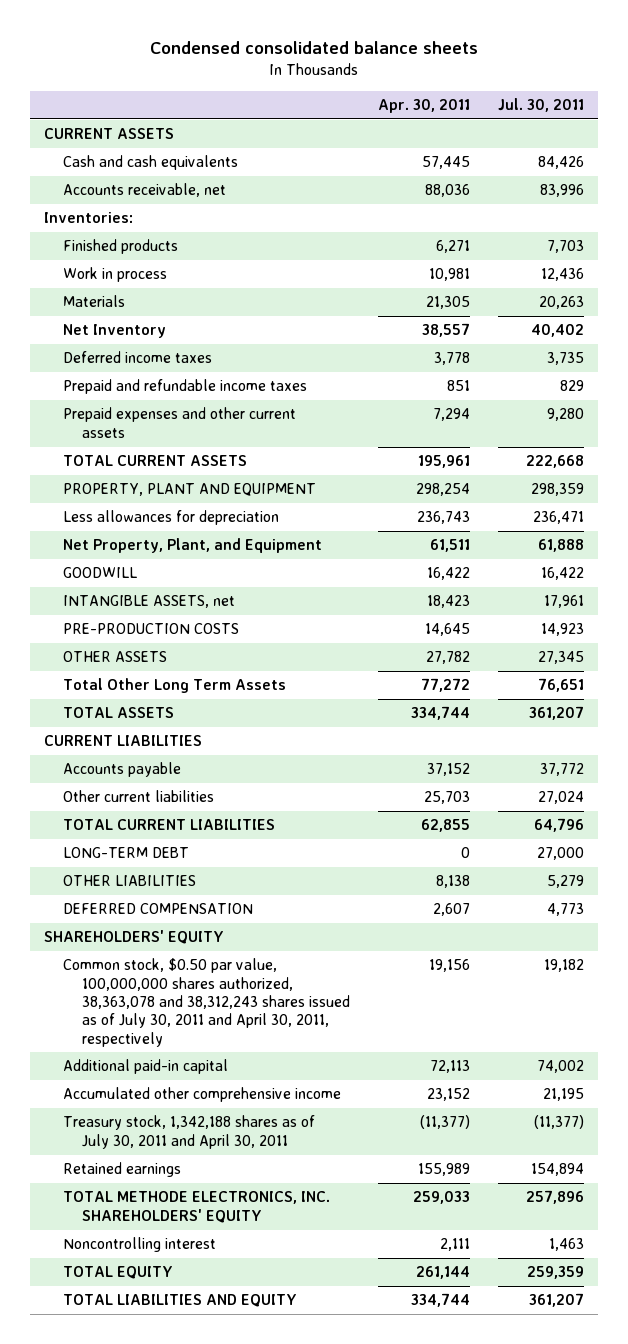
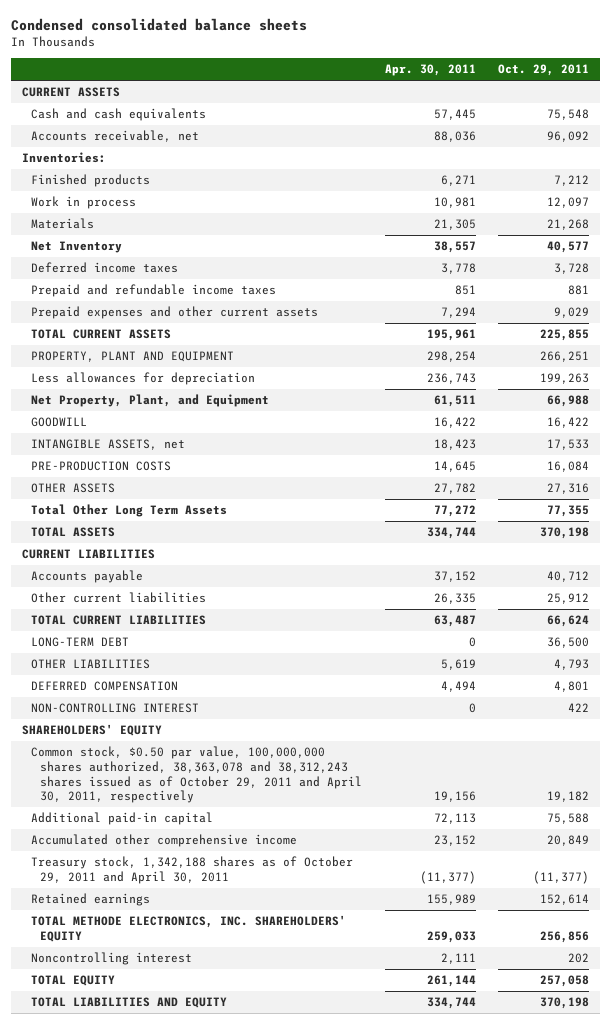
[498,98,585,113] Jul. 30, 2011 -> none
none -> [498,64,590,77] Oct. 29, 2011
[424,791,471,805] 25,703 -> [433,593,476,605] 26,335
[421,819,471,833] 62,855 -> [433,615,476,628] 63,487
[436,875,471,889] 8,138 -> [440,659,476,671] 5,619
[433,903,471,917] 2,607 -> [440,681,476,693] 4,494
none -> [31,703,200,714] NON-CONTROLLING INTEREST
[63,958,351,1047] Common stock, $0.50 par value, 100,000,000 shares authorized, 38,363,078 and 38,312,243 shares issued as of July 30, 2011 and April 30, 2011, respectively -> [31,746,363,804] Common stock, $0.50 par value, 100,000,000 shares authorized, 38,363,078 and 38,312,243 shares issued as of October 29, 2011 and April 30, 2011, respectively
[63,1115,316,1149] Treasury stock, 1,342,188 shares as of July 30, 2011 and April 30, 2011 -> [31,856,354,884] Treasury stock, 1,342,188 shares as of October 29, 2011 and April 30, 2011

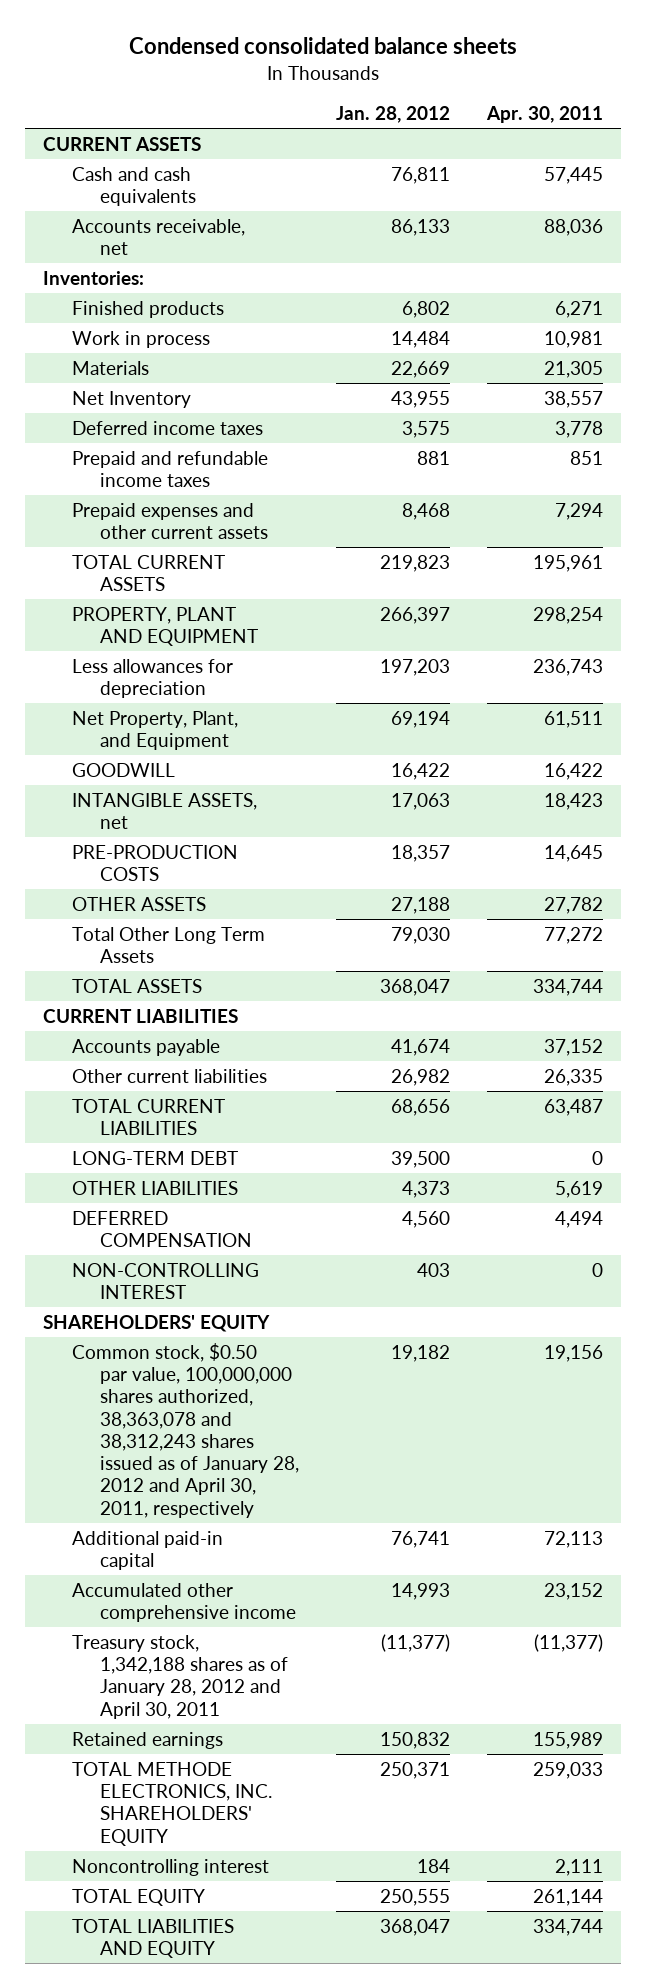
[498,64,590,77] Oct. 29, 2011 -> none
none -> [335,106,450,124] Jan. 28, 2012
[31,746,363,804] Common stock, $0.50 par value, 100,000,000 shares authorized, 38,363,078 and 38,312,243 shares issued as of October 29, 2011 and April 30, 2011, respectively -> [71,1342,300,1518] Common stock, $0.50 par value, 100,000,000 shares authorized, 38,363,078 and 38,312,243 shares issued as of January 28, 2012 and April 30, 2011, respectively
[31,856,354,884] Treasury stock, 1,342,188 shares as of October 29, 2011 and April 30, 2011 -> [71,1634,289,1719] Treasury stock, 1,342,188 shares as of January 28, 2012 and April 30, 2011

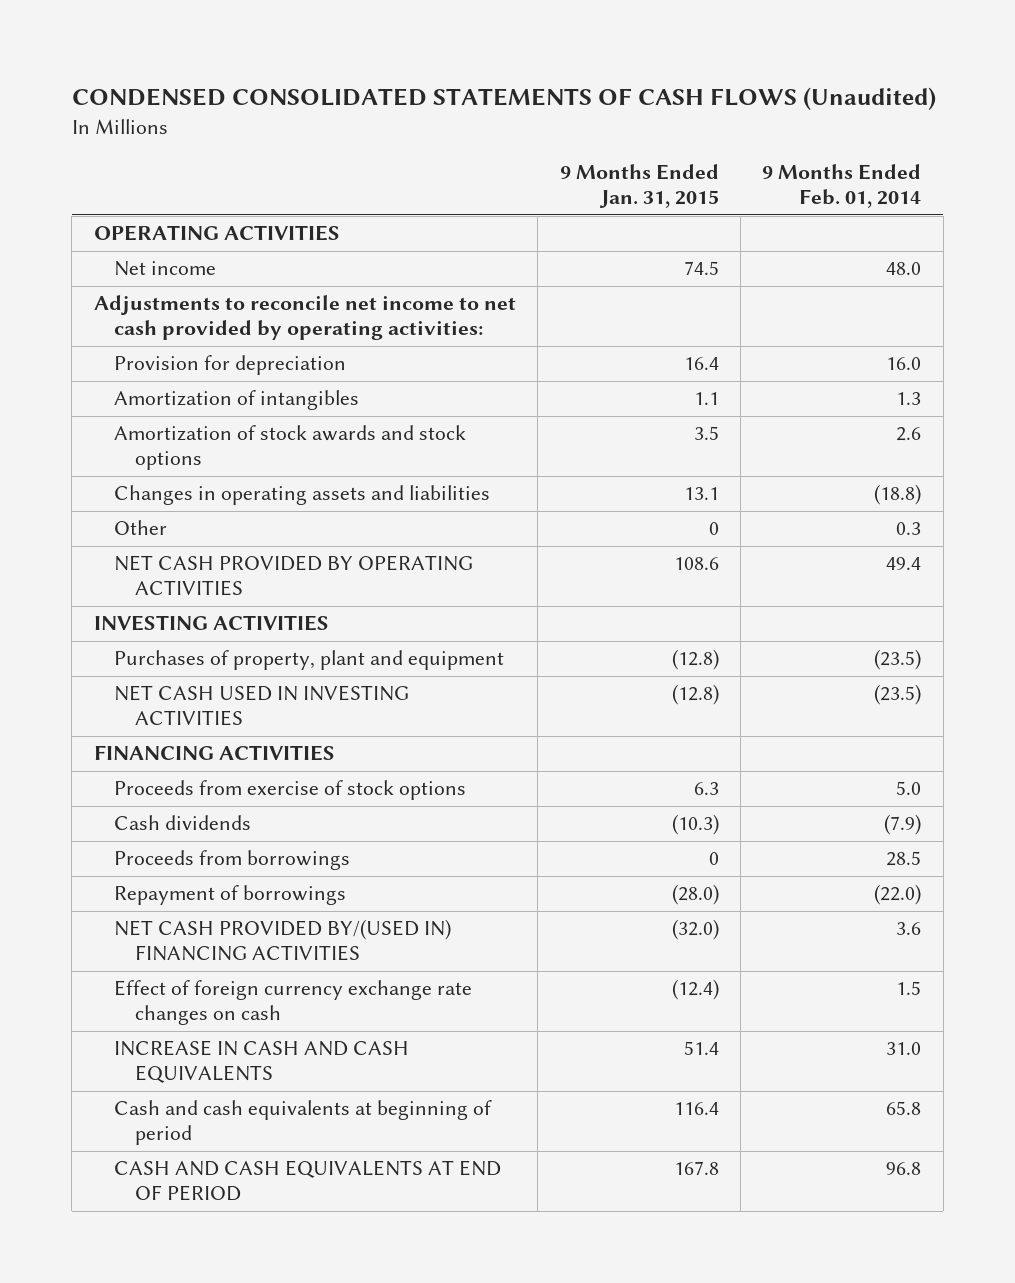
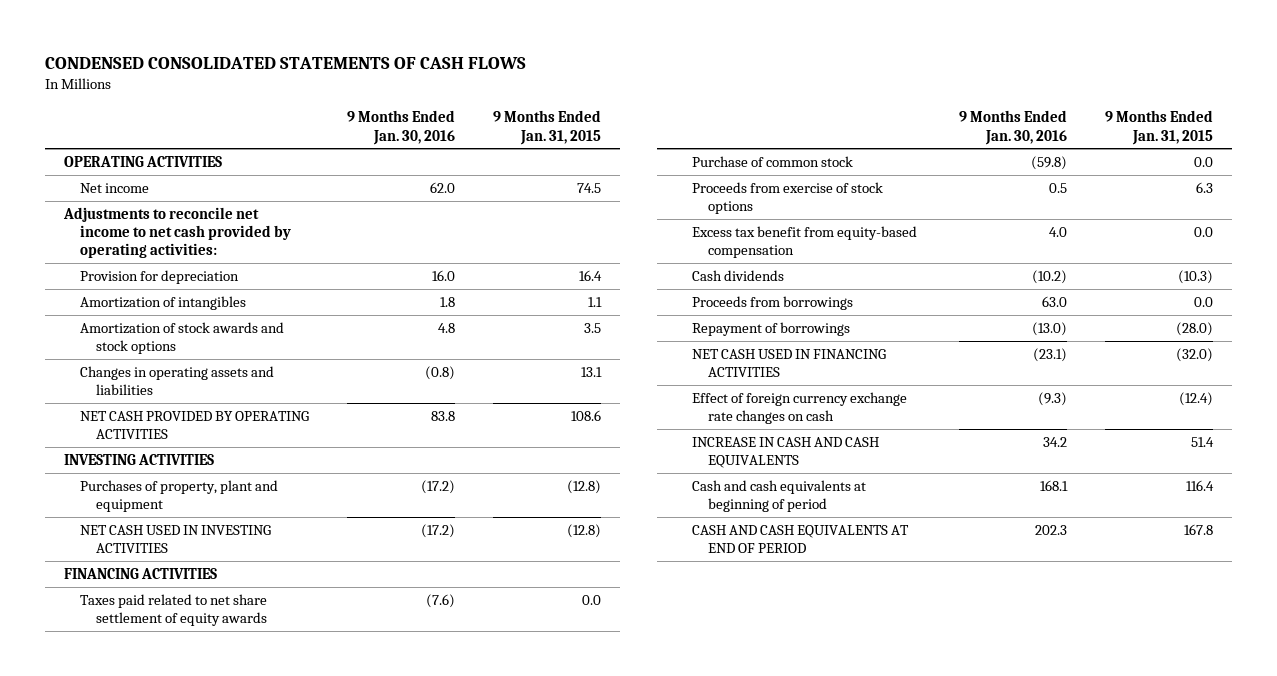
[71,86,936,110] CONDENSED CONSOLIDATED STATEMENTS OF CASH FLOWS (Unaudited) -> [45,56,527,69] CONDENSED CONSOLIDATED STATEMENTS OF CASH FLOWS
[762,164,922,209] 9 Months Ended Feb. 01, 2014 -> none
none -> [346,110,455,145] 9 Months Ended Jan. 30, 2016
[114,520,168,536] Other -> none
none -> [80,593,268,627] Taxes paid related to net share settlement of equity awards
none -> [692,155,854,167] Purchase of common stock
none -> [692,225,918,259] Excess tax benefit from equity-based compensation
[708,852,719,866] 0 -> [1193,296,1213,307] 0.0
[114,919,452,962] NET CASH PROVIDED BY/(USED IN) FINANCING ACTIVITIES -> [692,348,887,378] NET CASH USED IN FINANCING ACTIVITIES

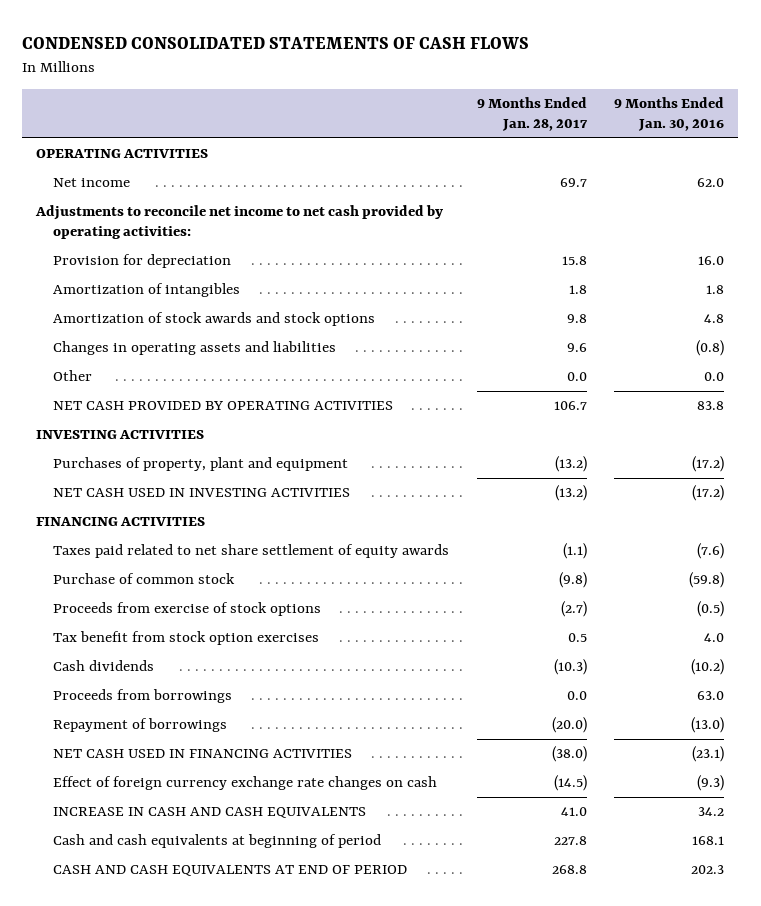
[492,110,601,145] 9 Months Ended Jan. 31, 2015 -> none
none -> [476,97,588,132] 9 Months Ended Jan. 28, 2017
none -> [52,370,92,382] Other
[1049,182,1068,193] 0.5 -> [697,601,725,618] (0.5)
[692,225,918,259] Excess tax benefit from equity-based compensation -> [52,631,319,646] Tax benefit from stock option exercises

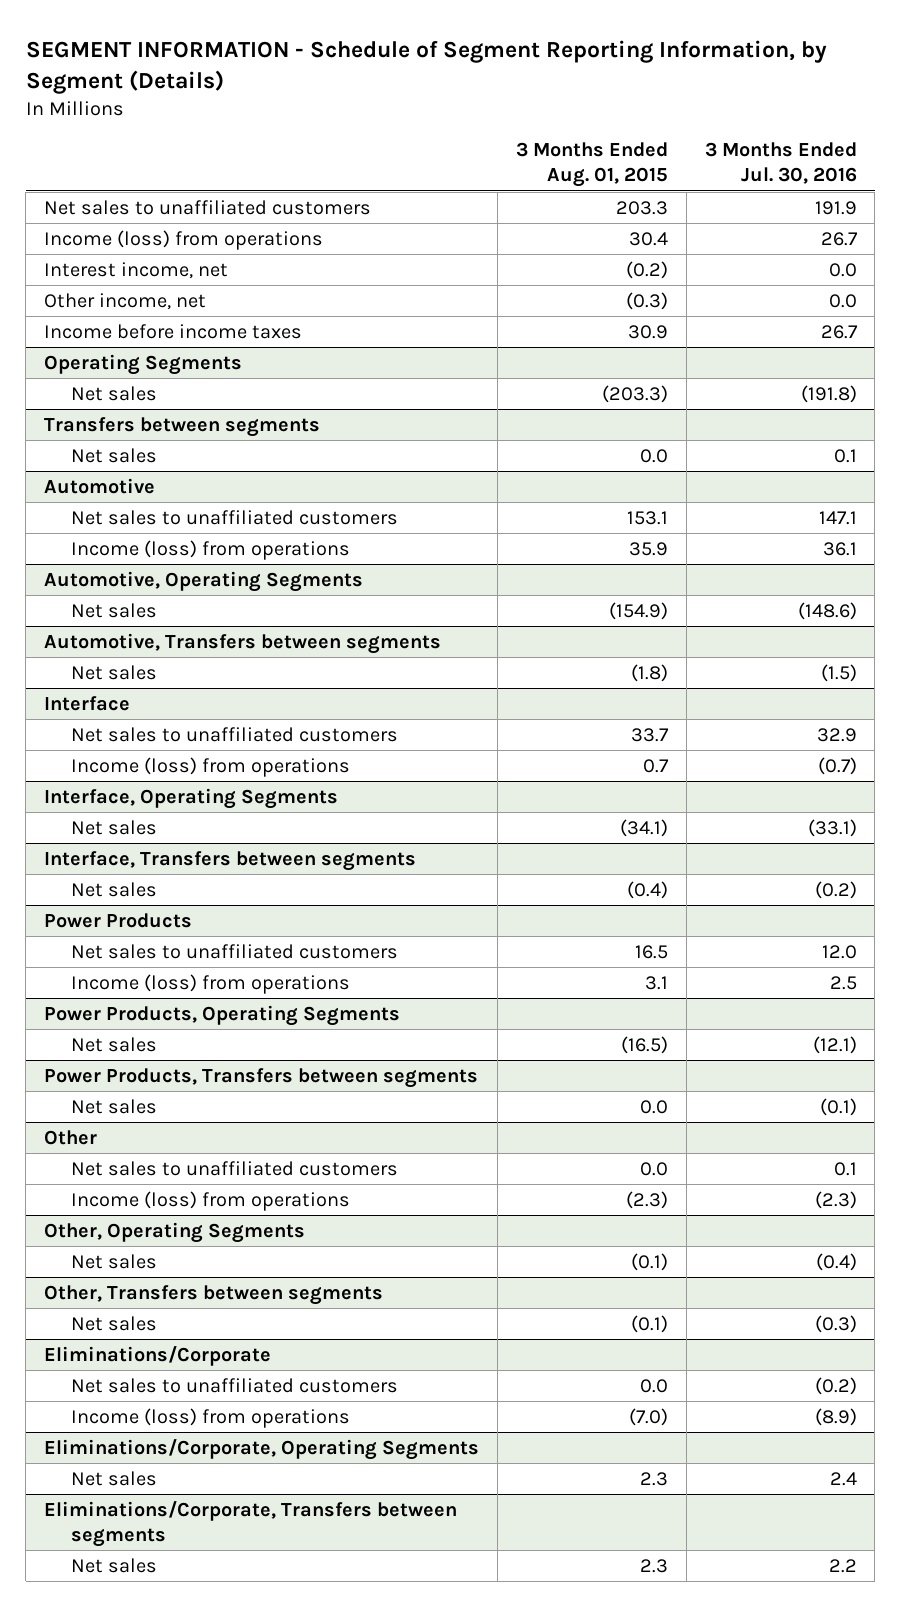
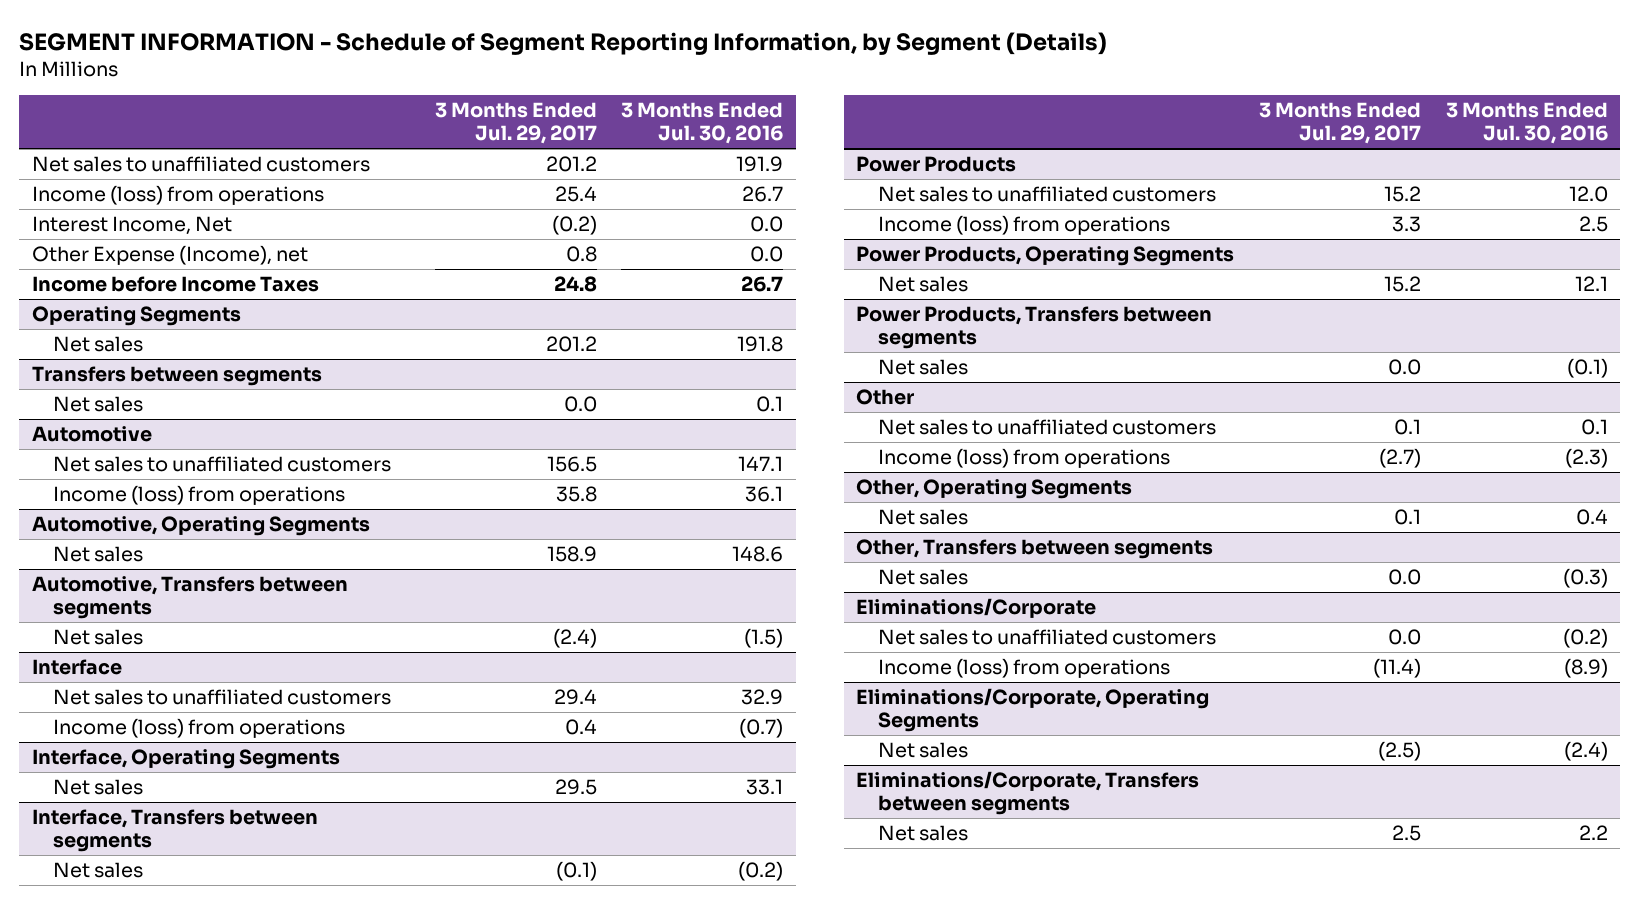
[515,142,668,188] 3 Months Ended Aug. 01, 2015 -> none
none -> [434,102,597,145] 3 Months Ended Jul. 29, 2017
[44,261,229,279] Interest income, net -> [31,216,232,236] Interest Income, Net
[44,292,207,310] Other income, net -> [31,245,308,266] Other Expense (Income), net
[44,323,303,339] Income before income taxes -> [31,276,319,293] Income before Income Taxes
[800,384,857,403] (191.8) -> [737,336,784,353] 191.8
[797,601,857,620] (148.6) -> [732,546,784,563] 148.6
[807,818,857,837] (33.1) -> [746,779,784,796] 33.1
[812,1035,857,1054] (12.1) -> [1574,276,1608,292] 12.1
[815,1252,857,1271] (0.4) -> [1575,509,1608,526] 0.4
[829,1471,857,1486] 2.4 -> [1563,741,1608,762] (2.4)

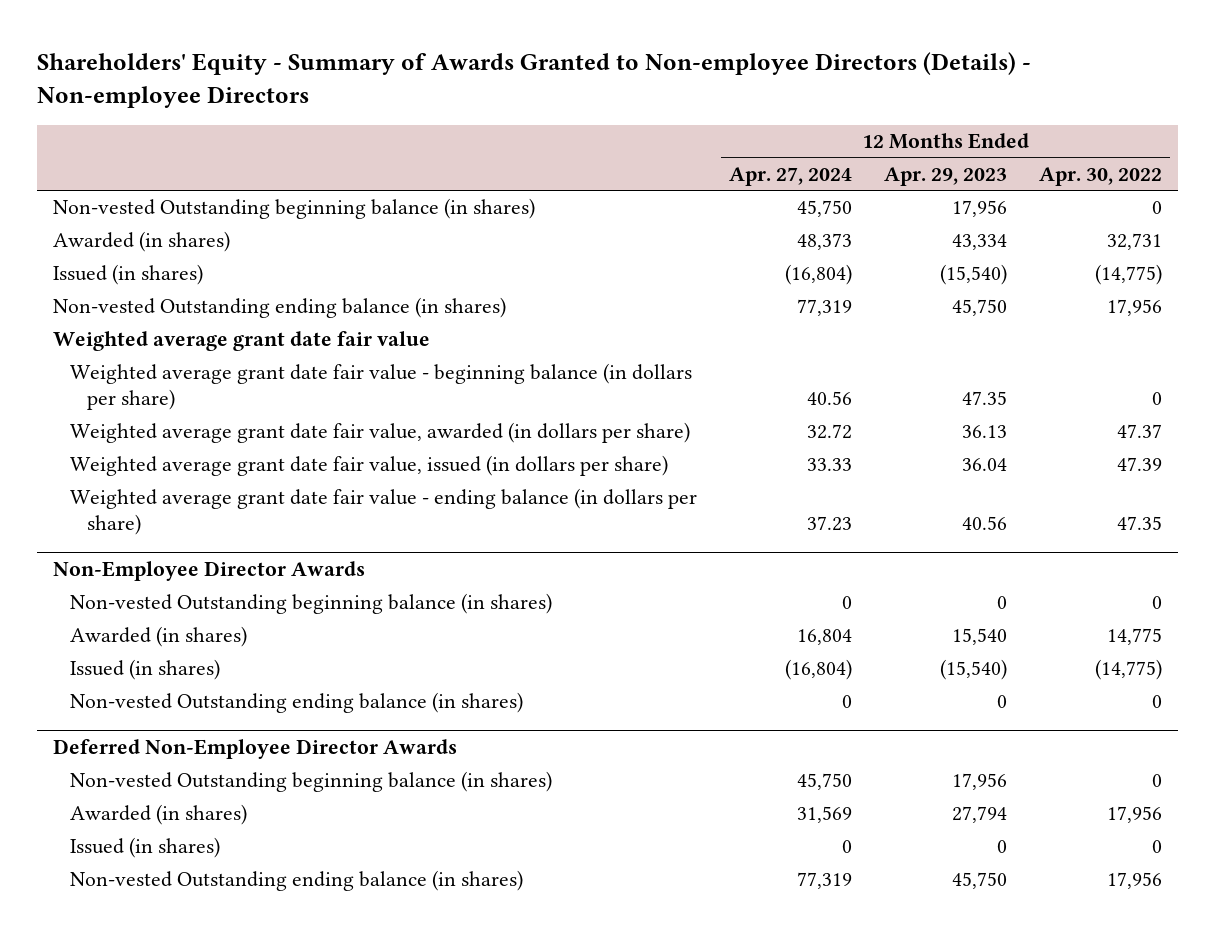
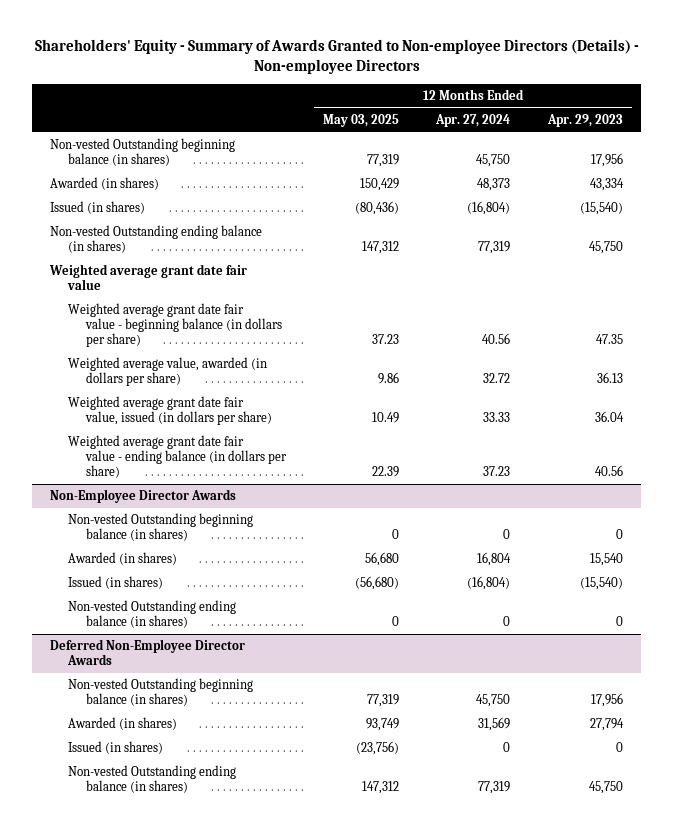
[1039,166,1163,186] Apr. 30, 2022 -> none
none -> [323,114,400,128] May 03, 2025
[69,422,690,444] Weighted average grant date fair value, awarded (in dollars per share) -> [67,357,267,387] Weighted average value, awarded (in dollars per share)

